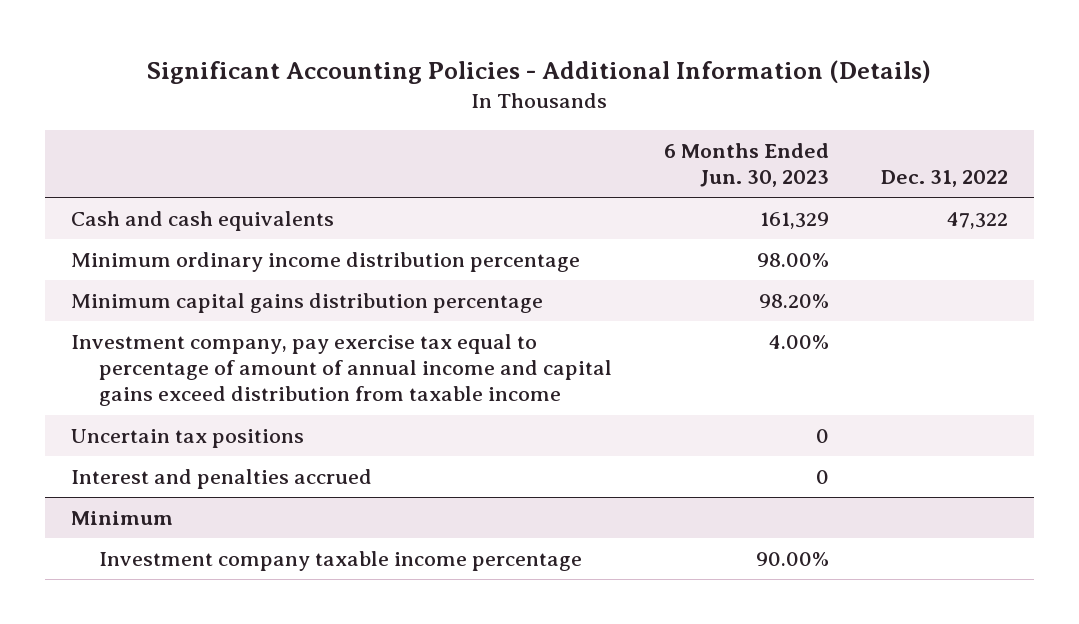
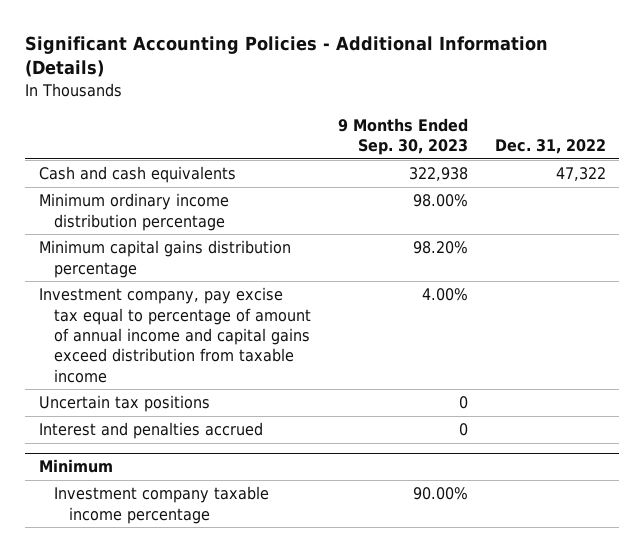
[663,142,829,188] 6 Months Ended Jun. 30, 2023 -> none
none -> [337,117,468,156] 9 Months Ended Sep. 30, 2023
[70,334,612,407] Investment company, pay exercise tax equal to percentage of amount of annual income and capital gains exceed distribution from taxable income -> [38,287,312,383] Investment company, pay excise tax equal to percentage of amount of annual income and capital gains exceed distribution from taxable income

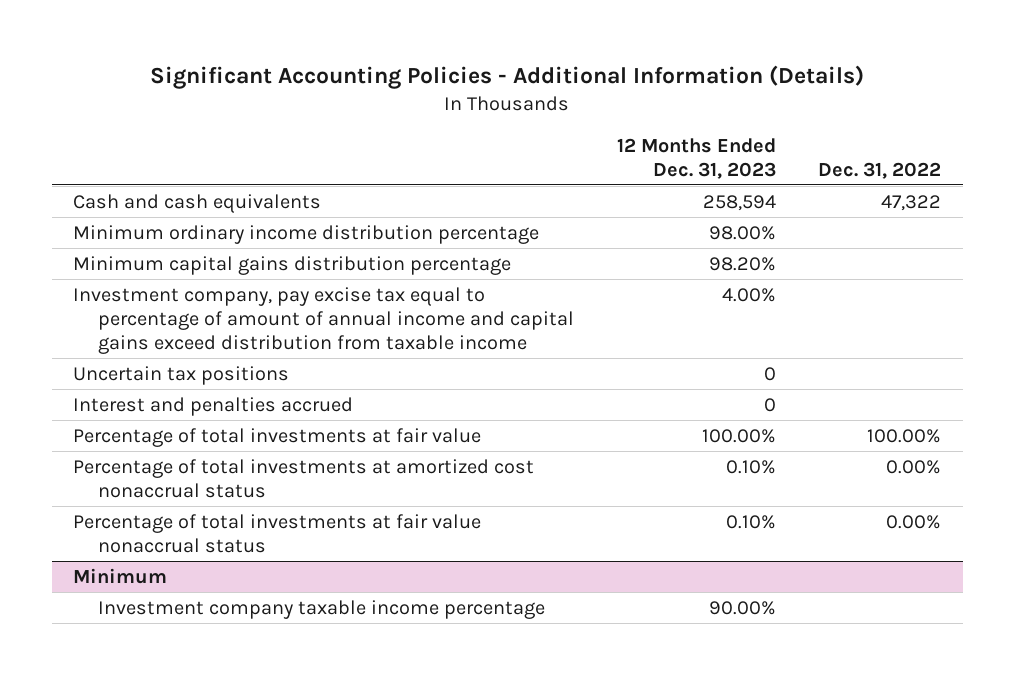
[337,117,468,156] 9 Months Ended Sep. 30, 2023 -> none
none -> [616,137,776,179] 12 Months Ended Dec. 31, 2023
none -> [73,427,482,447] Percentage of total investments at fair value
none -> [73,458,535,498] Percentage of total investments at amortized cost nonaccrual status
none -> [73,513,482,553] Percentage of total investments at fair value nonaccrual status

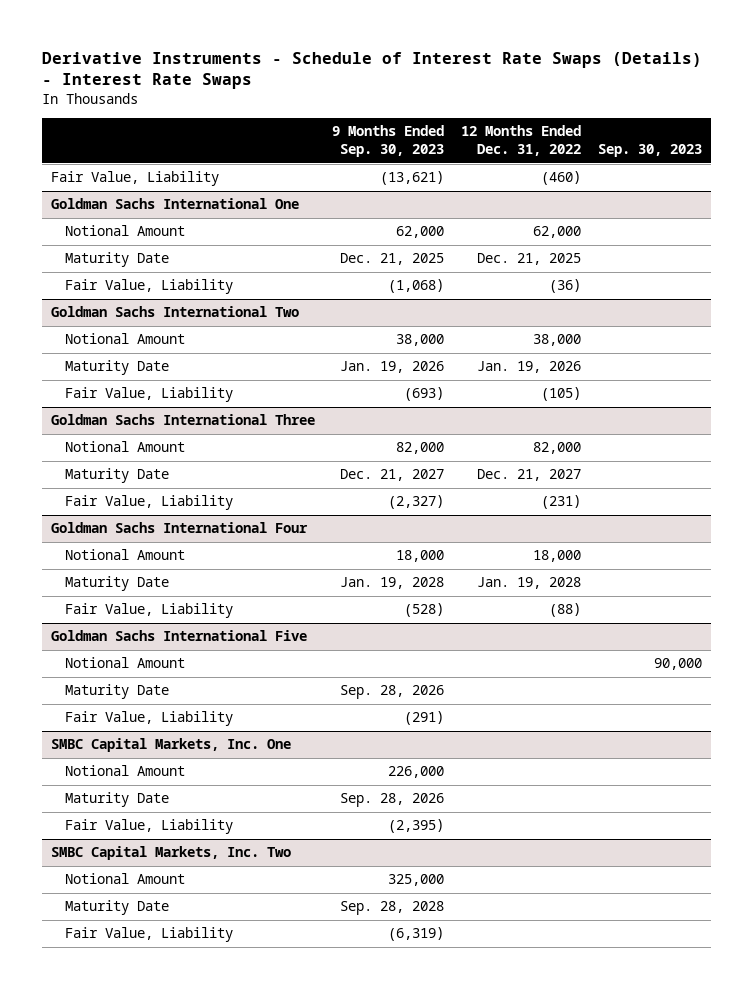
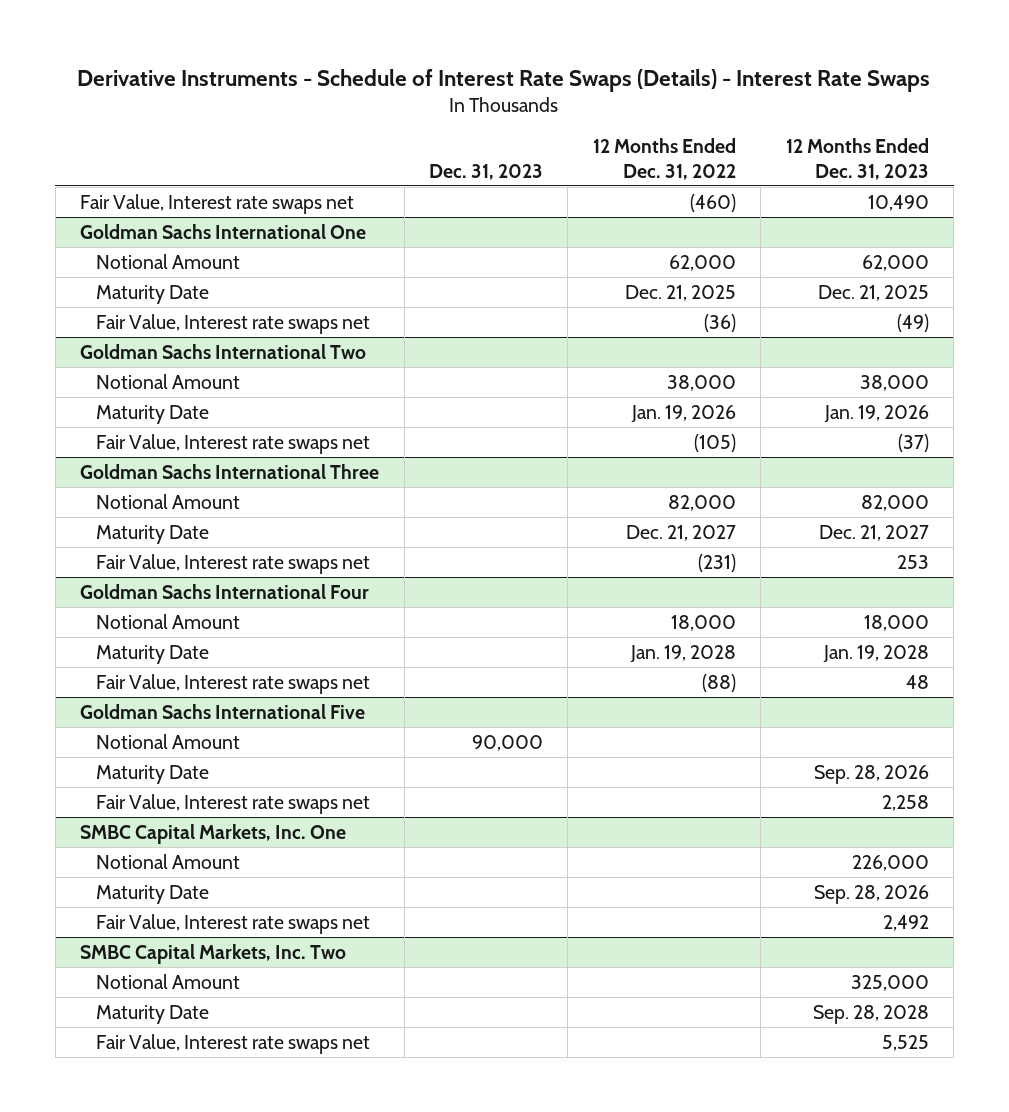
[331,125,444,158] 9 Months Ended Sep. 30, 2023 -> none
[598,144,703,158] Sep. 30, 2023 -> none
none -> [429,163,544,180] Dec. 31, 2023
none -> [785,138,929,180] 12 Months Ended Dec. 31, 2023
[50,171,219,187] Fair Value, Liability -> none
none -> [80,193,355,214] Fair Value, Interest rate swaps net
[64,279,233,295] Fair Value, Liability -> none
none -> [95,313,370,334] Fair Value, Interest rate swaps net
[64,387,233,403] Fair Value, Liability -> none
none -> [95,433,370,454] Fair Value, Interest rate swaps net
[64,495,233,511] Fair Value, Liability -> [95,553,370,574] Fair Value, Interest rate swaps net
[64,603,233,619] Fair Value, Liability -> none
none -> [95,673,370,694] Fair Value, Interest rate swaps net
[64,711,233,727] Fair Value, Liability -> none
none -> [95,793,370,814] Fair Value, Interest rate swaps net
[64,819,233,835] Fair Value, Liability -> none
none -> [95,913,370,934] Fair Value, Interest rate swaps net
[64,927,233,943] Fair Value, Liability -> none
none -> [95,1033,370,1054] Fair Value, Interest rate swaps net

